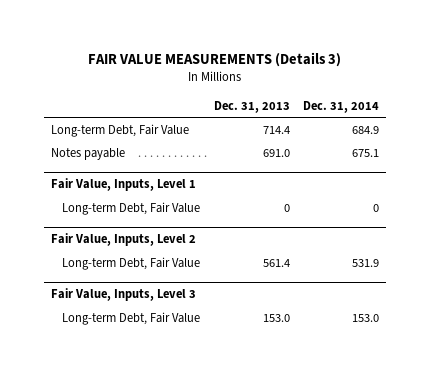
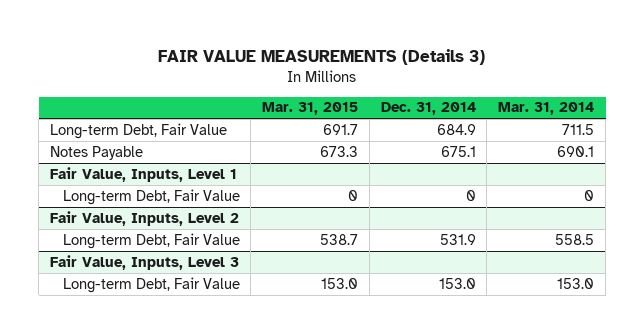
[213,100,290,113] Dec. 31, 2013 -> none
none -> [262,102,359,116] Mar. 31, 2015
none -> [498,102,595,116] Mar. 31, 2014
[50,147,125,160] Notes payable -> [50,145,144,160] Notes Payable

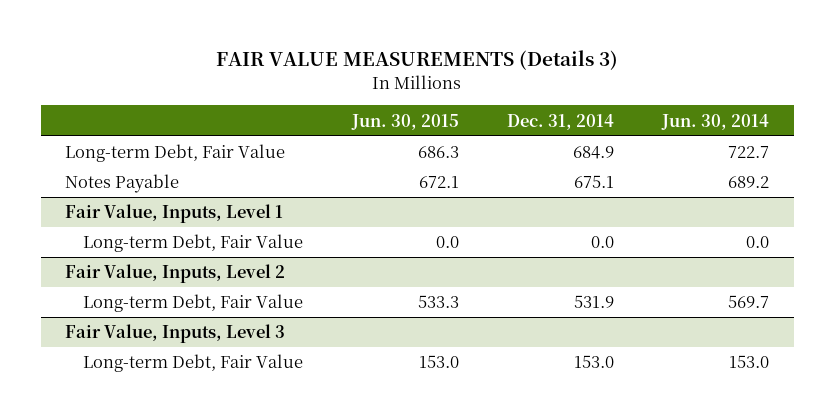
[262,102,359,116] Mar. 31, 2015 -> none
[498,102,595,116] Mar. 31, 2014 -> none
none -> [350,113,459,130] Jun. 30, 2015
none -> [661,113,770,130] Jun. 30, 2014
[465,189,476,201] 0 -> [591,236,615,249] 0.0

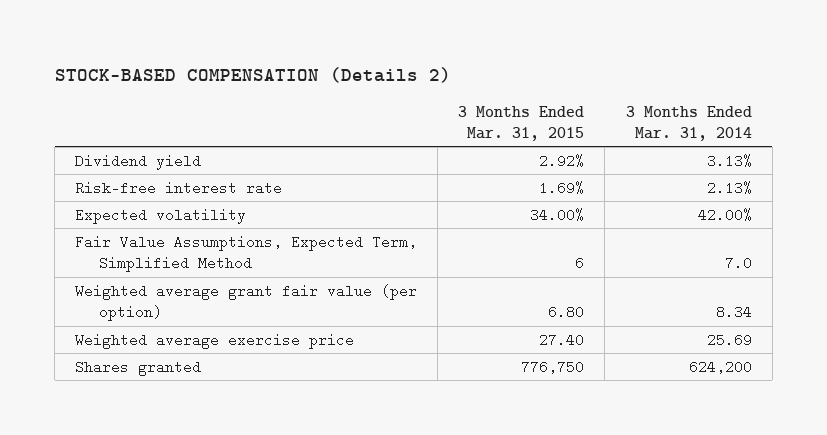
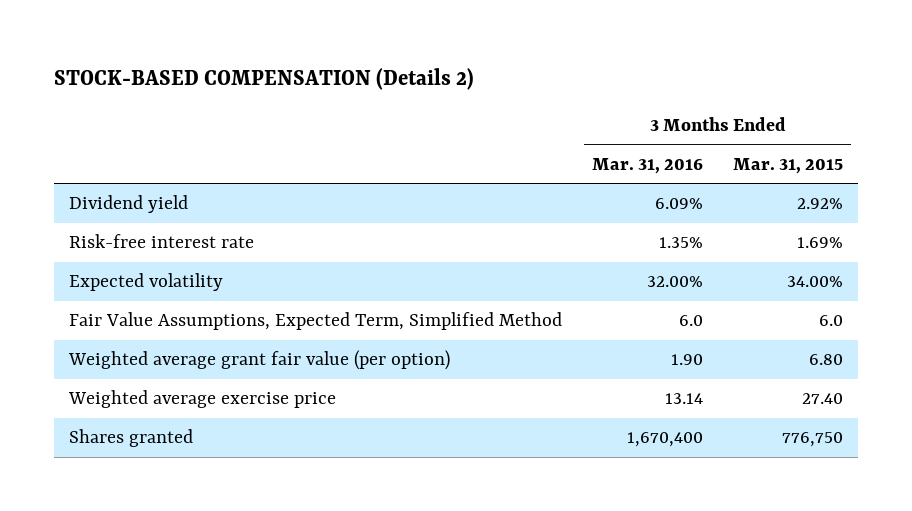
[625,105,752,141] 3 Months Ended Mar. 31, 2014 -> none
none -> [591,157,703,174] Mar. 31, 2016
[575,256,585,271] 6 -> [819,315,844,327] 6.0

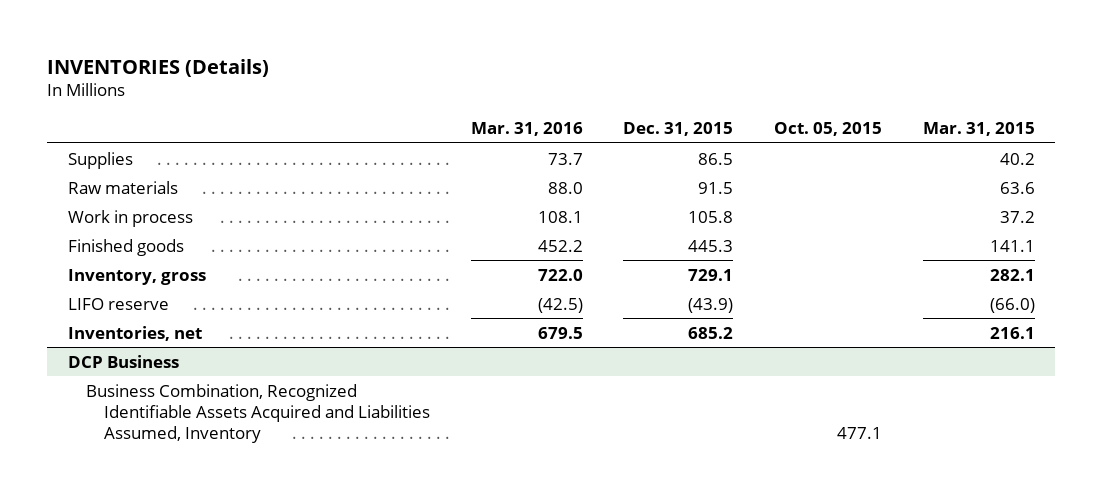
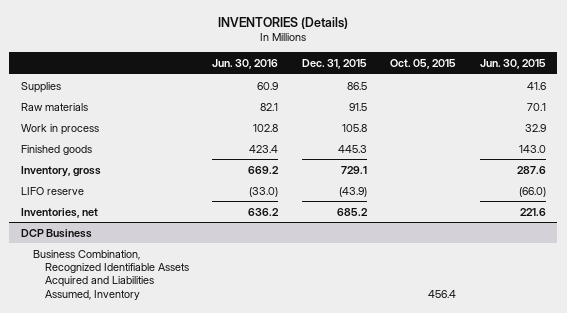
[470,121,583,136] Mar. 31, 2016 -> none
[922,121,1035,136] Mar. 31, 2015 -> none
none -> [212,59,279,70] Jun. 30, 2016
none -> [479,59,546,70] Jun. 30, 2015
[836,426,882,439] 477.1 -> [428,289,457,298] 456.4

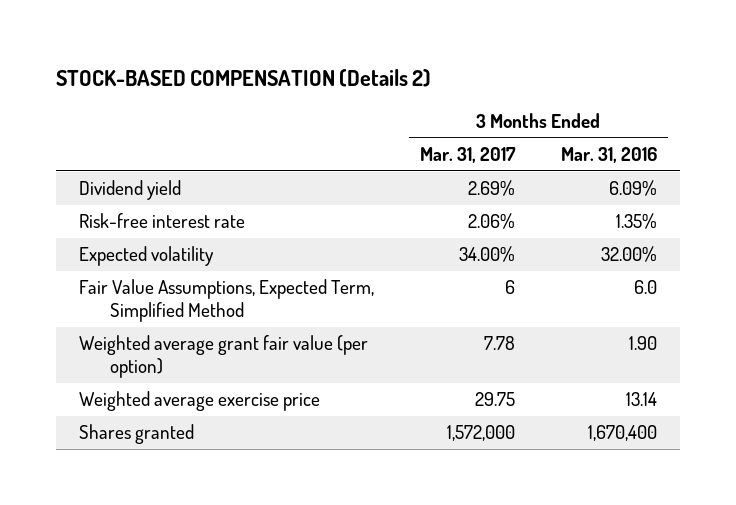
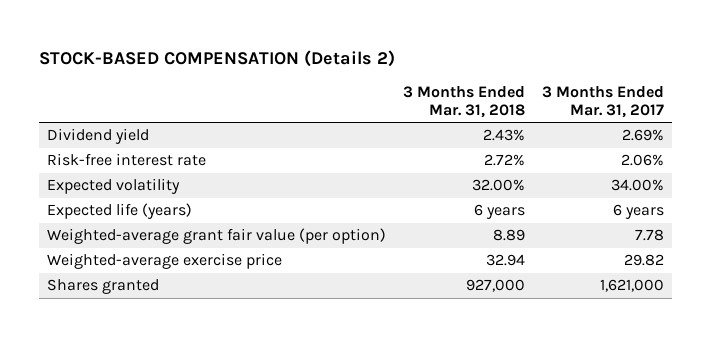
[560,147,657,164] Mar. 31, 2016 -> none
none -> [403,85,526,118] 3 Months Ended Mar. 31, 2018
[79,279,375,323] Fair Value Assumptions, Expected Term, Simplified Method -> none
none -> [47,203,193,220] Expected life (years)
[79,335,369,379] Weighted average grant fair value (per option) -> [47,228,387,245] Weighted-average grant fair value (per option)
[79,391,321,412] Weighted average exercise price -> [47,253,283,270] Weighted-average exercise price
[475,392,516,407] 29.75 -> [624,254,665,267] 29.82
[447,425,516,442] 1,572,000 -> [600,279,665,293] 1,621,000

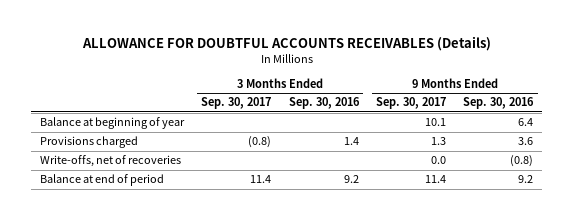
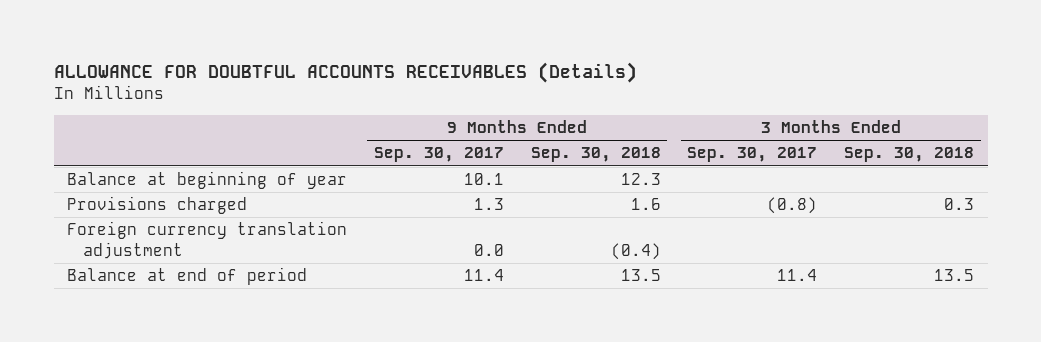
[288,97,360,110] Sep. 30, 2016 -> none
[463,97,535,110] Sep. 30, 2016 -> none
none -> [530,147,661,163] Sep. 30, 2018
none -> [844,147,975,163] Sep. 30, 2018
[39,155,181,168] Write-offs, net of recoveries -> none
none -> [67,221,348,259] Foreign currency translation adjustment

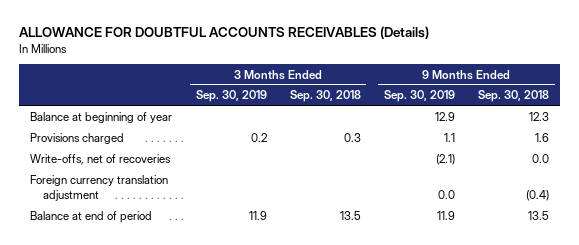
[373,147,504,163] Sep. 30, 2017 -> none
[687,147,818,163] Sep. 30, 2017 -> none
none -> [195,90,267,103] Sep. 30, 2019
none -> [383,90,455,103] Sep. 30, 2019
none -> [30,153,172,165] Write-offs, net of recoveries

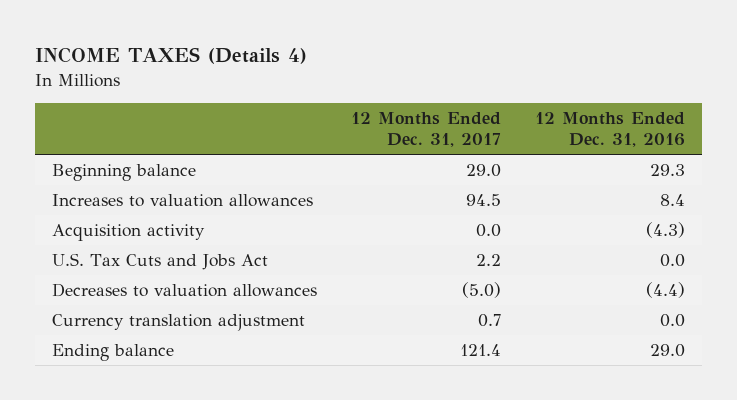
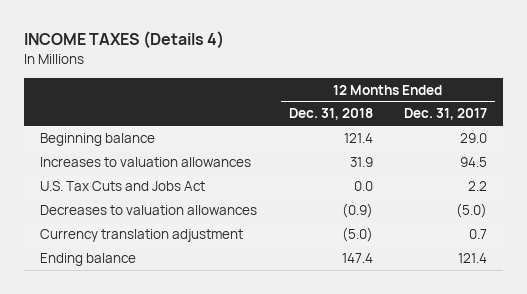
[534,111,685,148] 12 Months Ended Dec. 31, 2016 -> none
none -> [288,108,373,121] Dec. 31, 2018
[52,223,206,241] Acquisition activity -> none

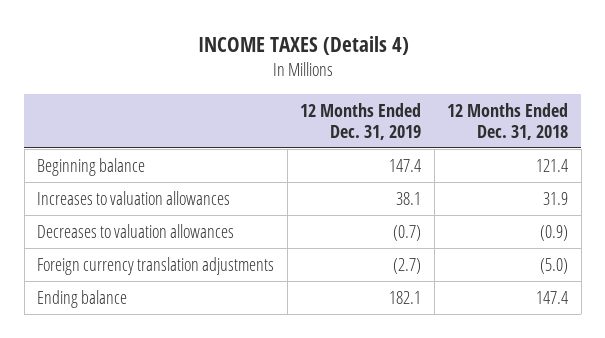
[404,108,488,121] Dec. 31, 2017 -> none
none -> [300,102,422,140] 12 Months Ended Dec. 31, 2019
[40,180,206,191] U.S. Tax Cuts and Jobs Act -> none
[40,228,244,242] Currency translation adjustment -> [37,257,275,276] Foreign currency translation adjustments

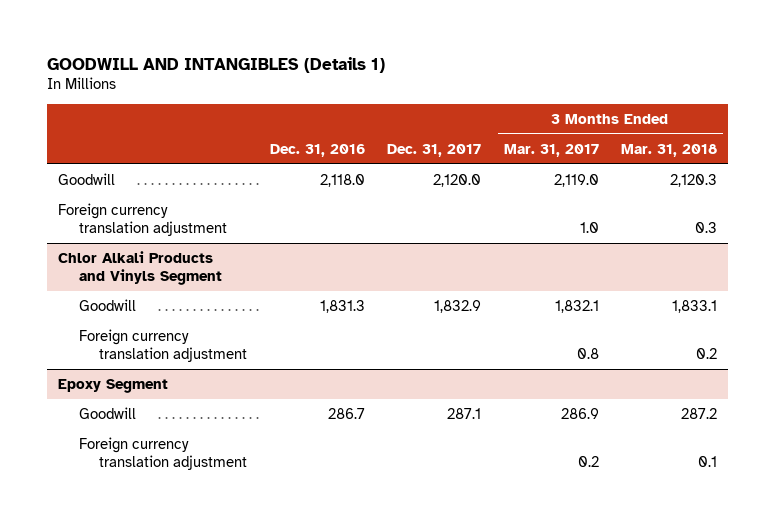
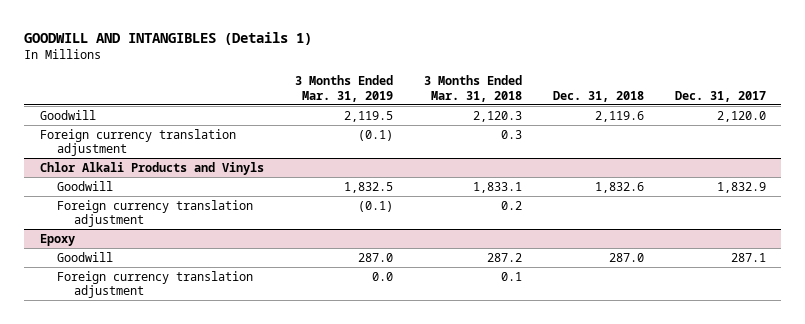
[269,143,365,157] Dec. 31, 2016 -> none
[503,143,599,157] Mar. 31, 2017 -> none
none -> [294,75,393,102] 3 Months Ended Mar. 31, 2019
none -> [552,90,644,102] Dec. 31, 2018
[57,250,222,286] Chlor Alkali Products and Vinyls Segment -> [39,161,264,175] Chlor Alkali Products and Vinyls
[57,378,168,393] Epoxy Segment -> [39,233,75,246] Epoxy

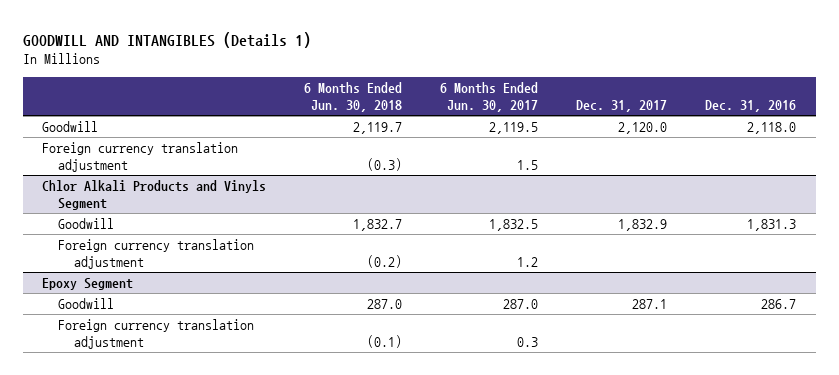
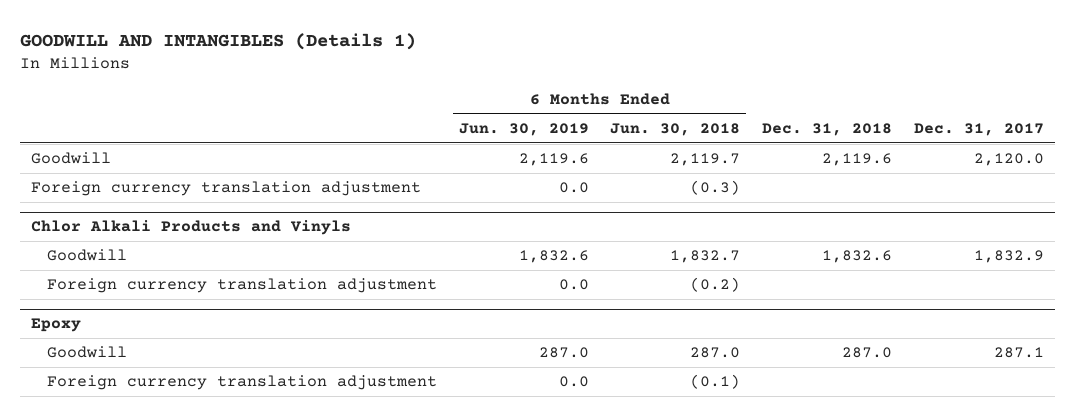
[440,82,539,112] 6 Months Ended Jun. 30, 2017 -> none
[705,99,797,112] Dec. 31, 2016 -> none
none -> [458,122,589,136] Jun. 30, 2019
none -> [762,122,893,136] Dec. 31, 2018
[42,180,267,210] Chlor Alkali Products and Vinyls Segment -> [31,220,352,236] Chlor Alkali Products and Vinyls
[42,278,134,291] Epoxy Segment -> [31,318,82,333] Epoxy

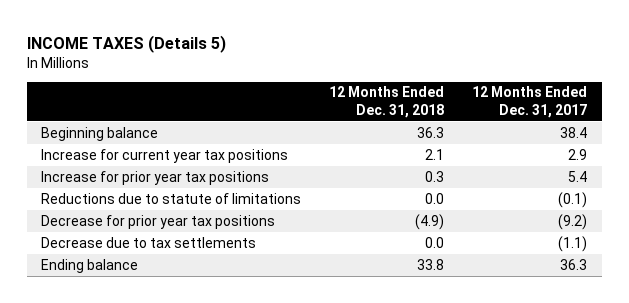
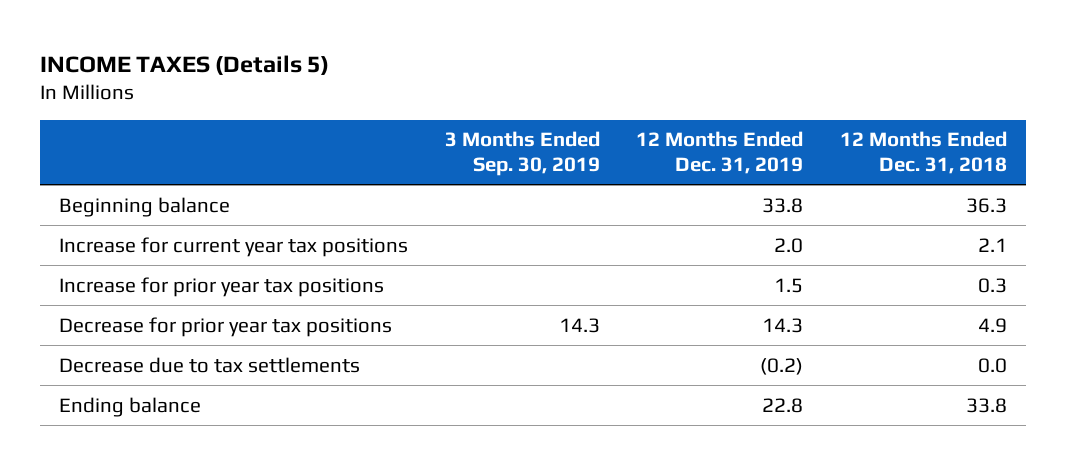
[472,86,588,118] 12 Months Ended Dec. 31, 2017 -> none
none -> [444,131,600,176] 3 Months Ended Sep. 30, 2019
none -> [636,131,804,174] 12 Months Ended Dec. 31, 2019
[41,192,302,204] Reductions due to statute of limitations -> none
[415,213,445,230] (4.9) -> [978,317,1008,333] 4.9

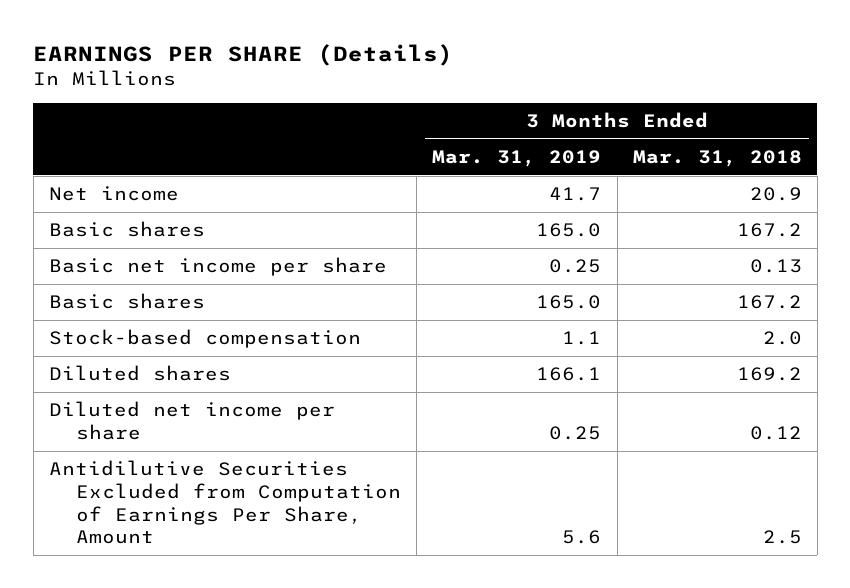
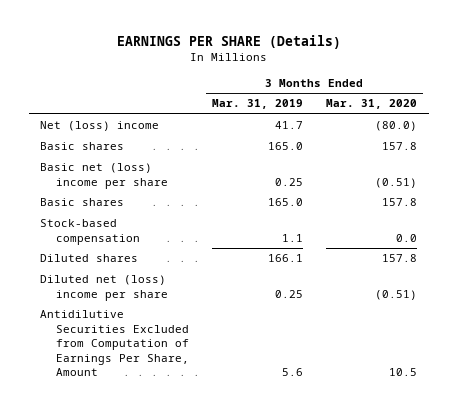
[632,149,802,167] Mar. 31, 2018 -> none
none -> [325,99,417,110] Mar. 31, 2020
[48,186,179,202] Net income -> [40,121,160,132] Net (loss) income
[48,257,387,277] Basic net income per share -> [40,163,168,189] Basic net (loss) income per share
[48,401,335,440] Diluted net income per share -> [40,275,168,301] Diluted net (loss) income per share

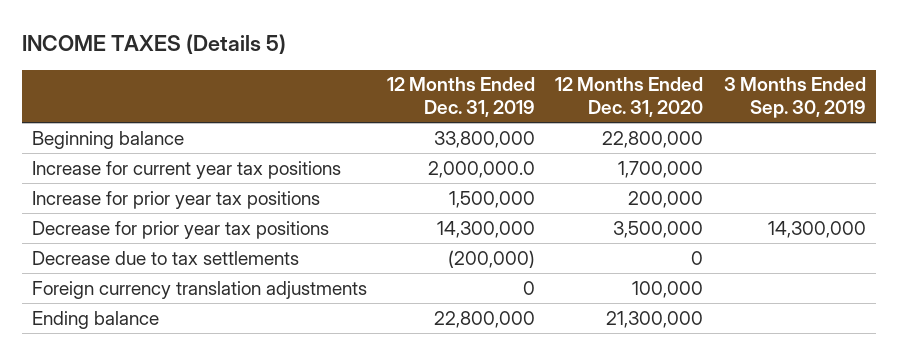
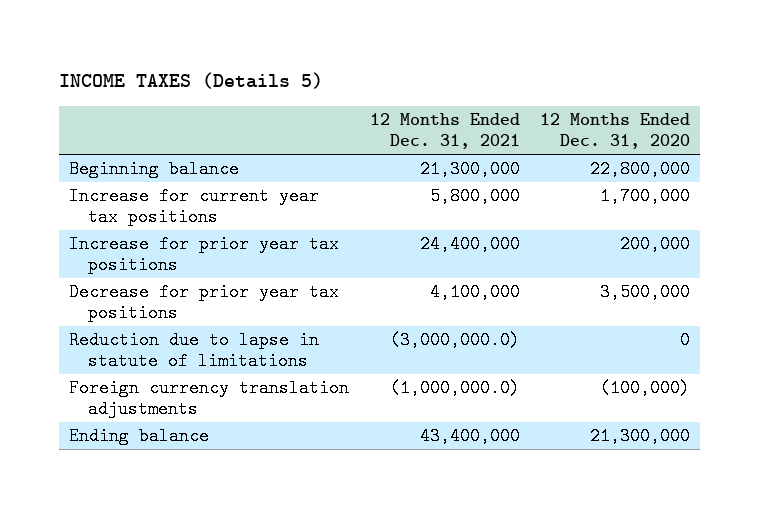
[387,77,536,118] 12 Months Ended Dec. 31, 2019 -> none
[723,77,866,119] 3 Months Ended Sep. 30, 2019 -> none
none -> [369,113,520,150] 12 Months Ended Dec. 31, 2021
[31,250,299,265] Decrease due to tax settlements -> [69,331,320,371] Reduction due to lapse in statute of limitations
[632,280,704,298] 100,000 -> [600,379,691,398] (100,000)

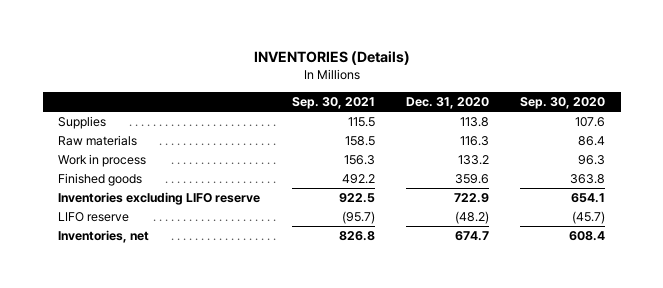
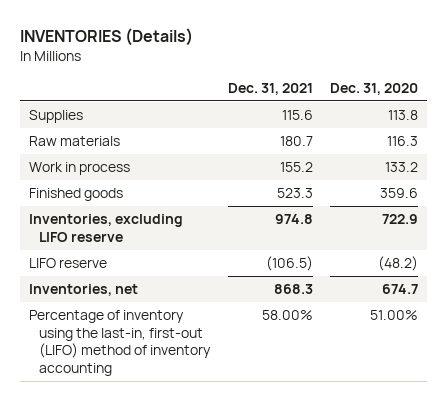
[291,97,375,110] Sep. 30, 2021 -> none
[519,97,605,110] Sep. 30, 2020 -> none
none -> [227,83,313,96] Dec. 31, 2021
[58,192,261,206] Inventories excluding LIFO reserve -> [29,214,184,242] Inventories, excluding LIFO reserve
none -> [29,310,211,377] Percentage of inventory using the last-in, first-out (LIFO) method of inventory accounting

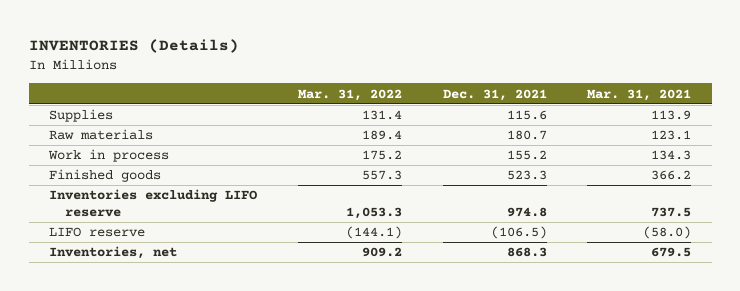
[330,83,419,96] Dec. 31, 2020 -> none
none -> [297,88,402,101] Mar. 31, 2022
none -> [587,88,692,101] Mar. 31, 2021
[29,214,184,242] Inventories, excluding LIFO reserve -> [48,189,257,217] Inventories excluding LIFO reserve
[29,310,211,377] Percentage of inventory using the last-in, first-out (LIFO) method of inventory accounting -> none

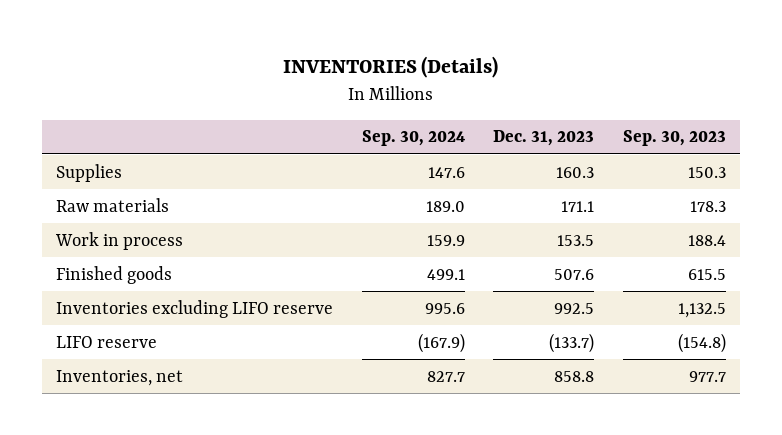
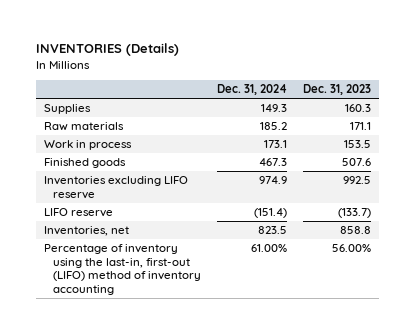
[361,130,465,147] Sep. 30, 2024 -> none
[622,130,726,147] Sep. 30, 2023 -> none
none -> [217,84,288,96] Dec. 31, 2024
none -> [43,244,202,295] Percentage of inventory using the last-in, first-out (LIFO) method of inventory accounting

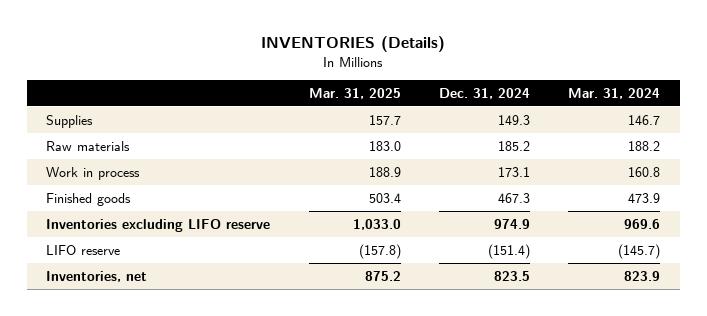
[302,84,371,96] Dec. 31, 2023 -> none
none -> [308,87,401,99] Mar. 31, 2025
none -> [568,87,661,99] Mar. 31, 2024
[43,244,202,295] Percentage of inventory using the last-in, first-out (LIFO) method of inventory accounting -> none

